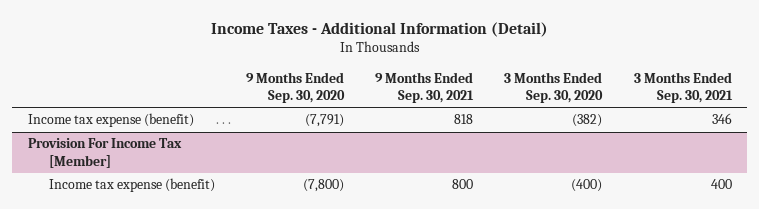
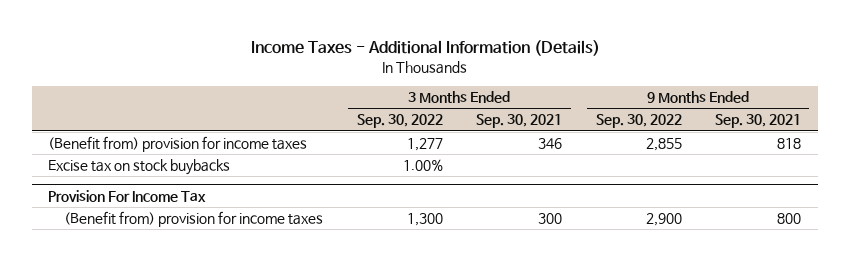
[210,21,548,37] Income Taxes - Additional Information (Detail) -> [250,40,600,57] Income Taxes - Additional Information (Details)
[246,71,346,104] 9 Months Ended Sep. 30, 2020 -> none
[504,71,604,104] 3 Months Ended Sep. 30, 2020 -> none
none -> [356,114,443,129] Sep. 30, 2022
none -> [595,114,682,129] Sep. 30, 2022
[27,113,194,128] Income tax expense (benefit) -> [48,136,308,153] (Benefit from) provision for income taxes
none -> [48,159,231,176] Excise tax on stock buybacks
[27,138,182,169] Provision For Income Tax [Member] -> [48,189,207,202] Provision For Income Tax
[48,178,215,193] Income tax expense (benefit) -> [64,211,324,228] (Benefit from) provision for income taxes
[710,179,732,190] 400 -> [538,213,563,225] 300

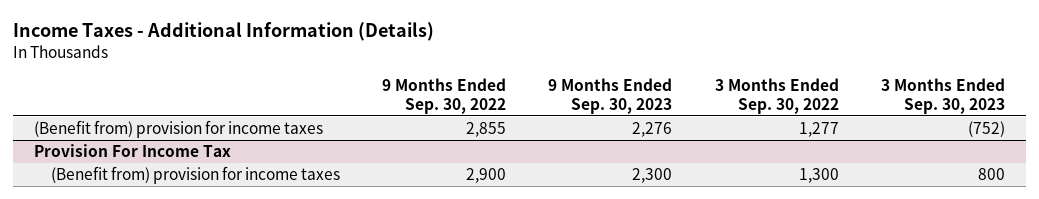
[476,114,563,129] Sep. 30, 2021 -> none
[714,114,801,129] Sep. 30, 2021 -> none
none -> [548,77,673,115] 9 Months Ended Sep. 30, 2023
none -> [880,77,1005,115] 3 Months Ended Sep. 30, 2023
[48,159,231,176] Excise tax on stock buybacks -> none

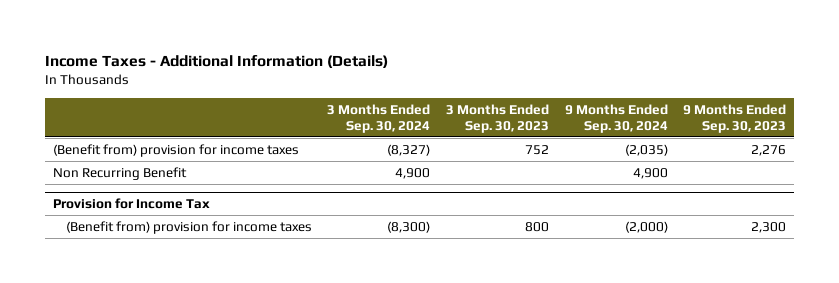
[382,77,507,115] 9 Months Ended Sep. 30, 2022 -> none
[714,77,839,115] 3 Months Ended Sep. 30, 2022 -> none
none -> [327,103,431,133] 3 Months Ended Sep. 30, 2024
none -> [564,103,668,133] 9 Months Ended Sep. 30, 2024
[967,121,1005,138] (752) -> [524,144,549,155] 752
none -> [52,166,187,180] Non Recurring Benefit
[33,144,231,158] Provision For Income Tax -> [52,198,210,210] Provision for Income Tax

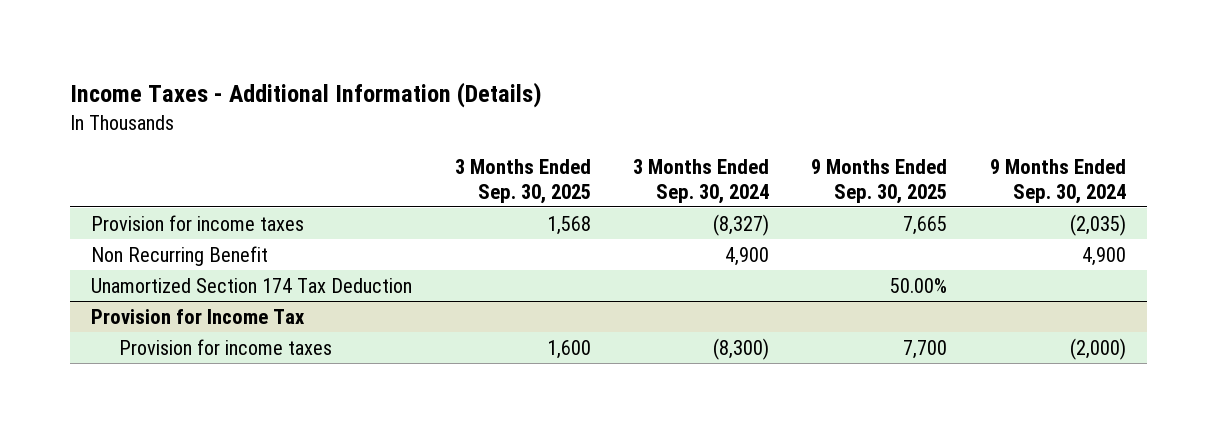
[445,103,549,133] 3 Months Ended Sep. 30, 2023 -> none
[683,103,787,133] 9 Months Ended Sep. 30, 2023 -> none
none -> [454,159,591,204] 3 Months Ended Sep. 30, 2025
none -> [811,159,948,204] 9 Months Ended Sep. 30, 2025
[52,143,299,157] (Benefit from) provision for income taxes -> [91,215,305,232] Provision for income taxes
none -> [91,278,413,294] Unamortized Section 174 Tax Deduction
[65,220,312,234] (Benefit from) provision for income taxes -> [118,339,332,356] Provision for income taxes

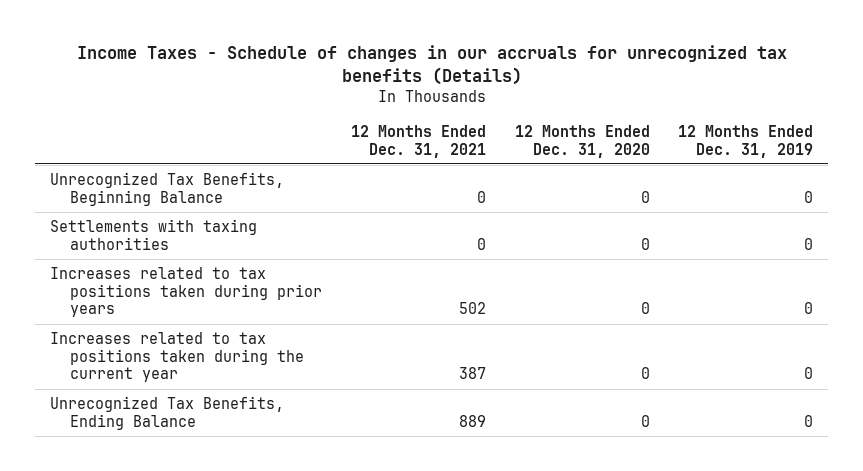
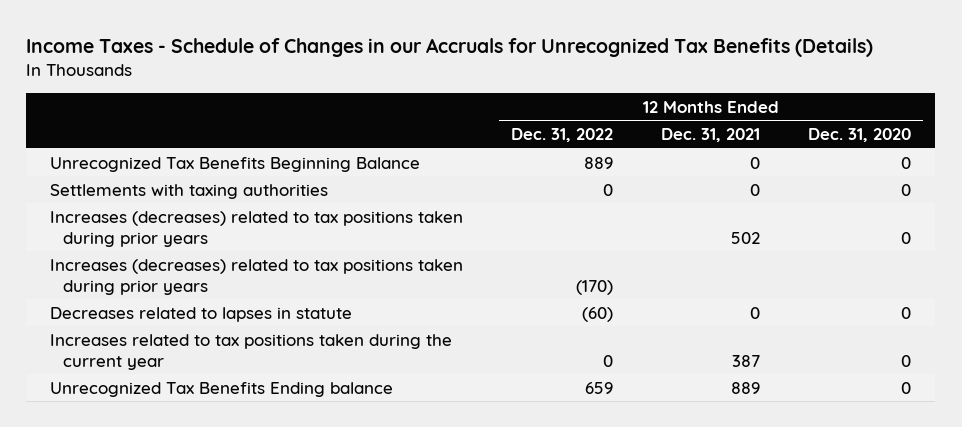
[76,44,787,85] Income Taxes - Schedule of changes in our accruals for unrecognized tax benefits (Details) -> [26,37,874,57] Income Taxes - Schedule of Changes in our Accruals for Unrecognized Tax Benefits (Details)
[678,125,814,158] 12 Months Ended Dec. 31, 2019 -> none
none -> [511,127,614,142] Dec. 31, 2022
[49,172,284,206] Unrecognized Tax Benefits, Beginning Balance -> [50,156,421,172] Unrecognized Tax Benefits Beginning Balance
[49,267,323,318] Increases related to tax positions taken during prior years -> [50,210,464,247] Increases (decreases) related to tax positions taken during prior years
none -> [50,258,464,295] Increases (decreases) related to tax positions taken during prior years
none -> [50,306,353,322] Decreases related to lapses in statute
[49,396,284,430] Unrecognized Tax Benefits, Ending Balance -> [50,381,394,397] Unrecognized Tax Benefits Ending balance

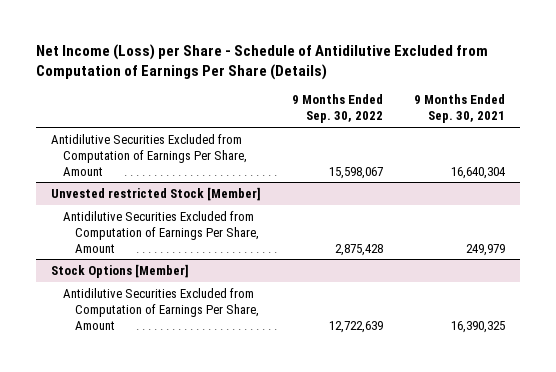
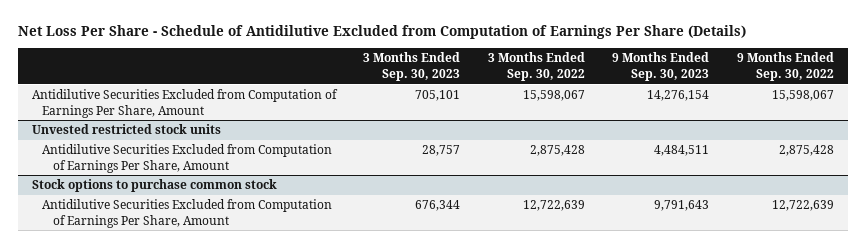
[35,43,488,80] Net Income (Loss) per Share - Schedule of Antidilutive Excluded from Computation of Earnings Per Share (Details) -> [18,25,747,40] Net Loss Per Share - Schedule of Antidilutive Excluded from Computation of Earnings Per Share (Details)
[413,94,505,124] 9 Months Ended Sep. 30, 2021 -> none
none -> [363,52,461,81] 3 Months Ended Sep. 30, 2023
none -> [487,52,585,81] 3 Months Ended Sep. 30, 2022
none -> [612,52,710,81] 9 Months Ended Sep. 30, 2023
[51,186,262,201] Unvested restricted Stock [Member] -> [31,124,221,135] Unvested restricted stock units
[51,263,190,278] Stock Options [Member] -> [31,179,277,193] Stock options to purchase common stock

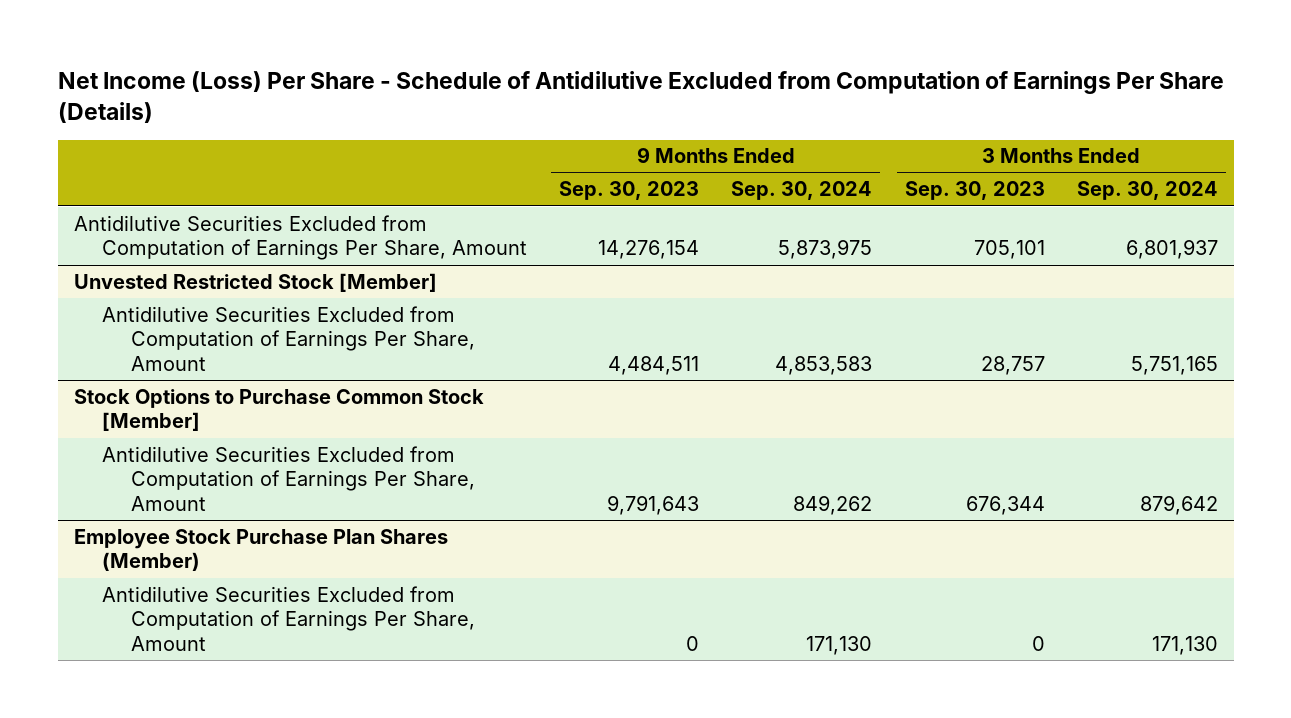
[18,25,747,40] Net Loss Per Share - Schedule of Antidilutive Excluded from Computation of Earnings Per Share (Details) -> [57,70,1224,123] Net Income (Loss) Per Share - Schedule of Antidilutive Excluded from Computation of Earnings Per Share (Details)
[487,52,585,81] 3 Months Ended Sep. 30, 2022 -> none
[736,52,834,81] 9 Months Ended Sep. 30, 2022 -> none
none -> [731,181,873,201] Sep. 30, 2024
none -> [1076,181,1218,201] Sep. 30, 2024
[31,124,221,135] Unvested restricted stock units -> [73,272,437,292] Unvested Restricted Stock [Member]
[31,179,277,193] Stock options to purchase common stock -> [73,388,484,432] Stock Options to Purchase Common Stock [Member]
none -> [73,528,448,572] Employee Stock Purchase Plan Shares (Member)
none -> [102,585,475,651] Antidilutive Securities Excluded from Computation of Earnings Per Share, Amount

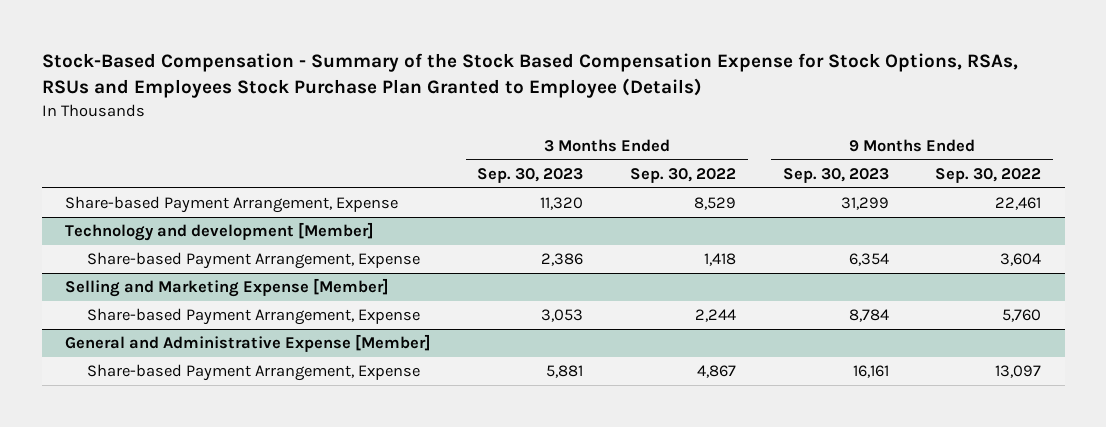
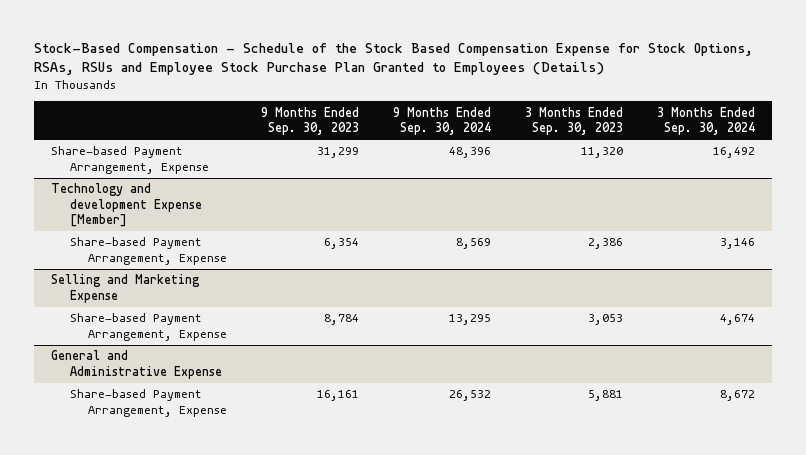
[41,53,1018,99] Stock-Based Compensation - Summary of the Stock Based Compensation Expense for Stock Options, RSAs, RSUs and Employees Stock Purchase Plan Granted to Employee (Details) -> [34,43,754,76] Stock-Based Compensation - Schedule of the Stock Based Compensation Expense for Stock Options, RSAs, RSUs and Employee Stock Purchase Plan Granted to Employees (Details)
[630,168,737,184] Sep. 30, 2022 -> none
[935,168,1042,184] Sep. 30, 2022 -> none
none -> [393,106,492,136] 9 Months Ended Sep. 30, 2024
none -> [657,106,756,136] 3 Months Ended Sep. 30, 2024
[64,222,374,242] Technology and development [Member] -> [51,183,202,228] Technology and development Expense [Member]
[64,278,389,298] Selling and Marketing Expense [Member] -> [51,274,201,303] Selling and Marketing Expense
[64,334,431,353] General and Administrative Expense [Member] -> [51,350,222,379] General and Administrative Expense

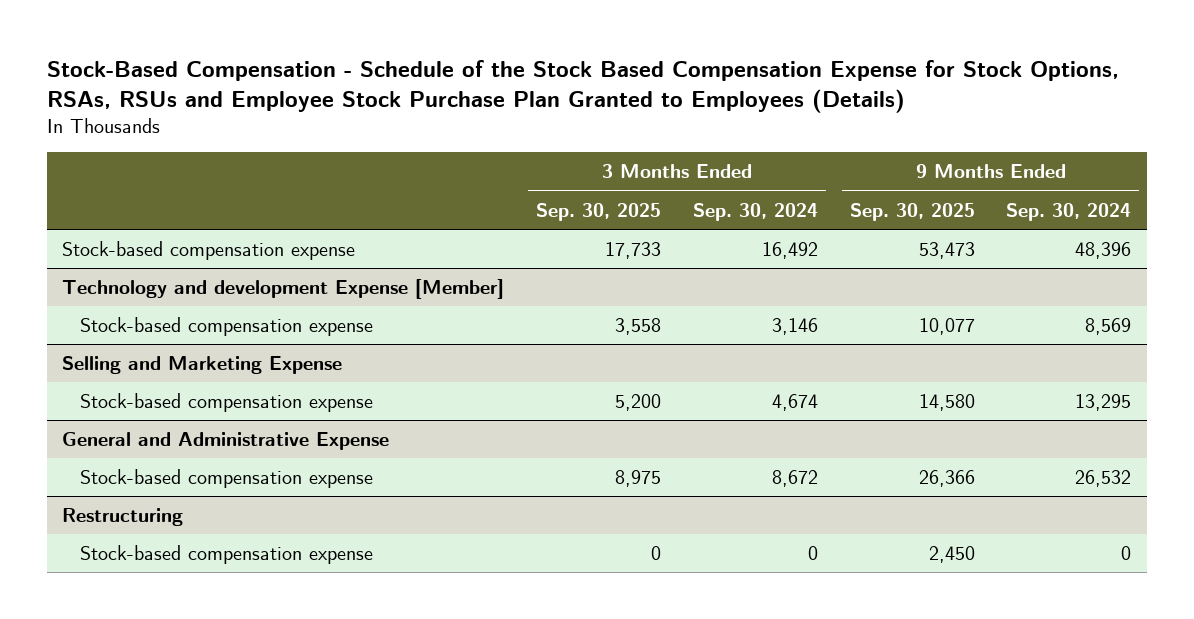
[261,106,360,136] 9 Months Ended Sep. 30, 2023 -> none
[525,106,624,136] 3 Months Ended Sep. 30, 2023 -> none
none -> [536,202,662,221] Sep. 30, 2025
none -> [849,202,975,221] Sep. 30, 2025
[51,146,209,174] Share-based Payment Arrangement, Expense -> [62,240,356,260] Stock-based compensation expense
[69,237,228,265] Share-based Payment Arrangement, Expense -> [80,316,374,336] Stock-based compensation expense
[69,313,228,341] Share-based Payment Arrangement, Expense -> [80,392,374,412] Stock-based compensation expense
[69,389,228,417] Share-based Payment Arrangement, Expense -> [80,468,374,488] Stock-based compensation expense
none -> [62,507,184,526] Restructuring
none -> [80,544,374,564] Stock-based compensation expense

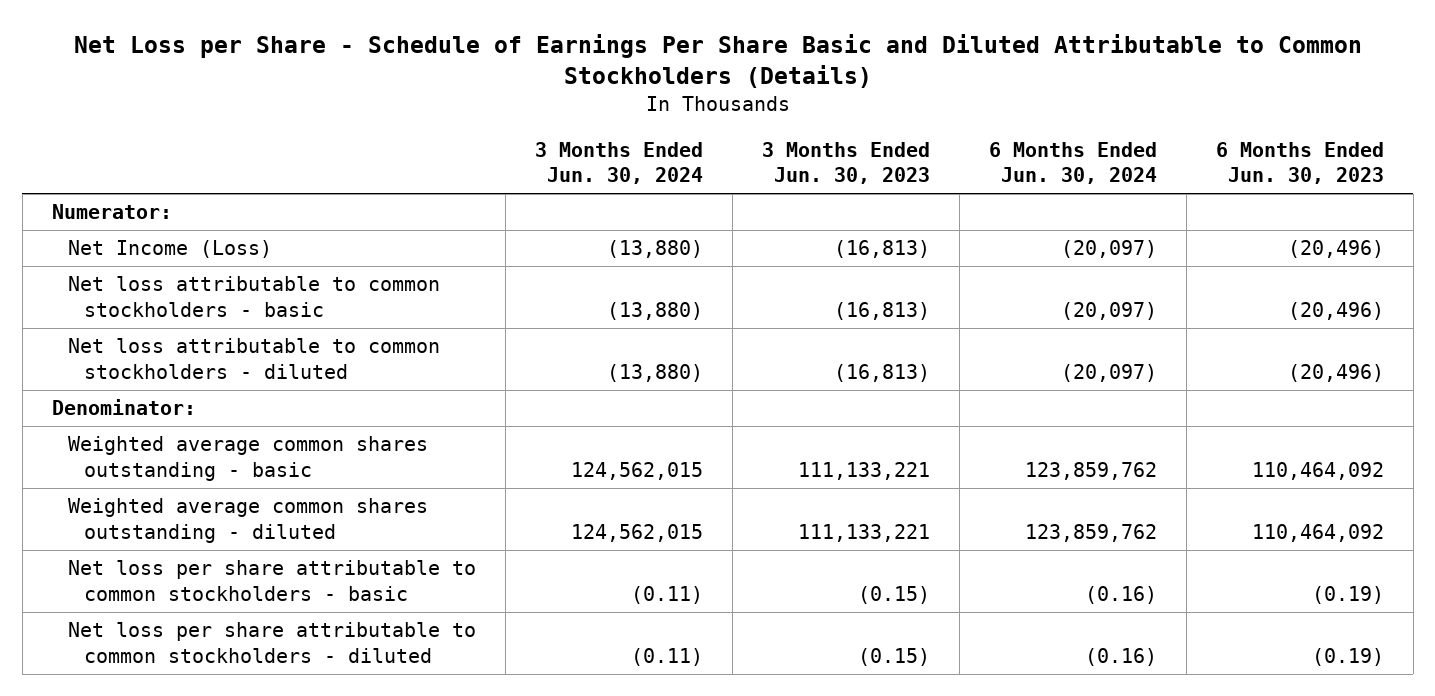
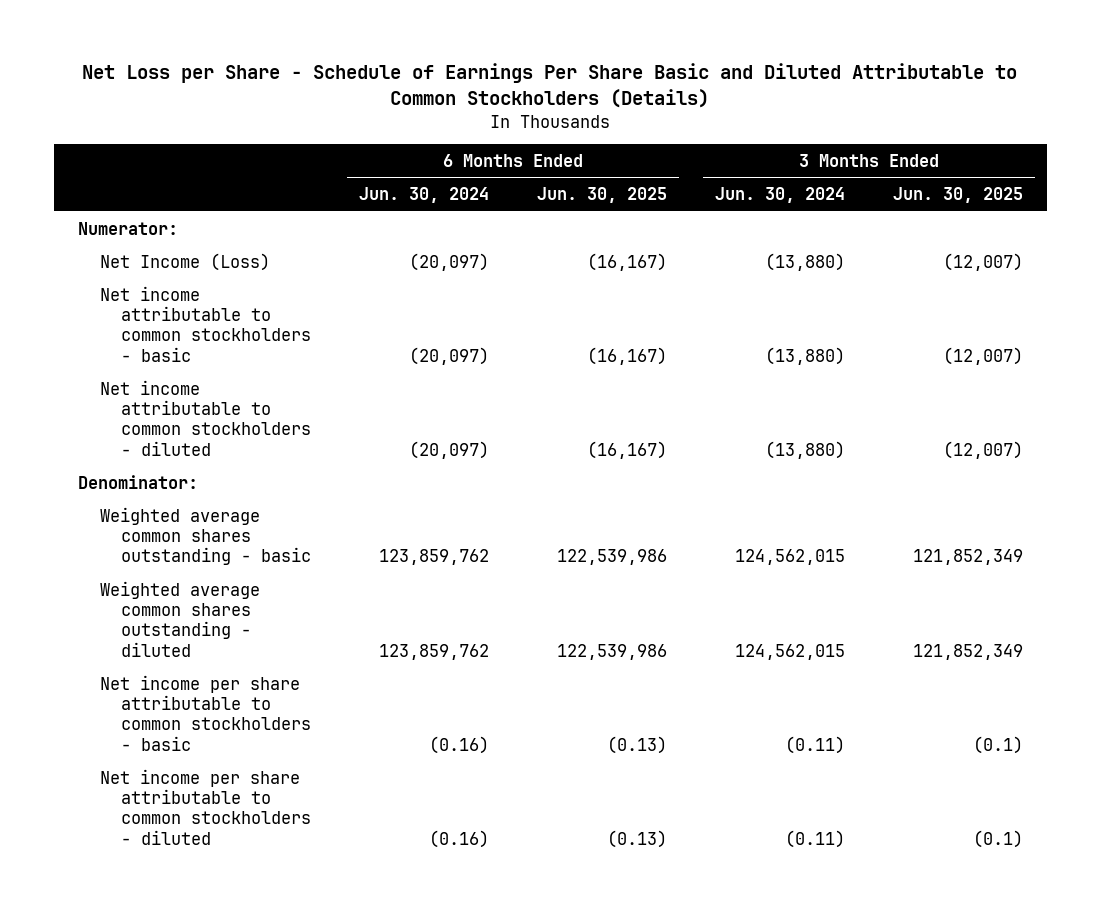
[761,141,930,185] 3 Months Ended Jun. 30, 2023 -> none
[1215,141,1384,185] 6 Months Ended Jun. 30, 2023 -> none
none -> [537,187,668,204] Jun. 30, 2025
none -> [892,187,1023,204] Jun. 30, 2025
[67,276,440,318] Net loss attributable to common stockholders - basic -> [99,285,312,362] Net income attributable to common stockholders - basic
[67,338,440,380] Net loss attributable to common stockholders - diluted -> [99,379,312,456] Net income attributable to common stockholders - diluted
[67,560,476,602] Net loss per share attributable to common stockholders - basic -> [99,674,312,751] Net income per share attributable to common stockholders - basic
[67,622,476,664] Net loss per share attributable to common stockholders - diluted -> [99,768,312,845] Net income per share attributable to common stockholders - diluted

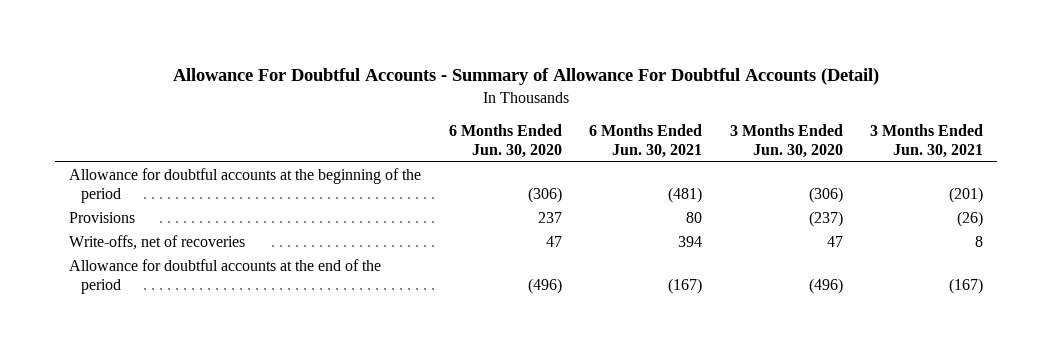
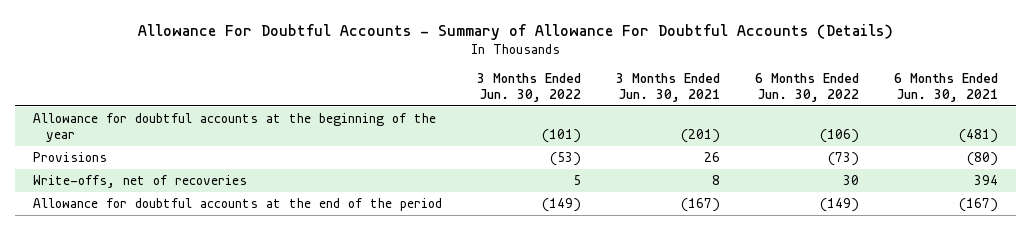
[173,67,880,85] Allowance For Doubtful Accounts - Summary of Allowance For Doubtful Accounts (Detail) -> [137,23,893,40] Allowance For Doubtful Accounts - Summary of Allowance For Doubtful Accounts (Details)
[448,124,562,159] 6 Months Ended Jun. 30, 2020 -> none
[729,124,843,159] 3 Months Ended Jun. 30, 2020 -> none
none -> [476,73,581,102] 3 Months Ended Jun. 30, 2022
none -> [755,73,860,102] 6 Months Ended Jun. 30, 2022
[69,168,422,204] Allowance for doubtful accounts at the beginning of the period -> [32,112,436,142] Allowance for doubtful accounts at the beginning of the year
[686,212,703,224] 80 -> [967,151,999,166] (80)
[957,211,984,228] (26) -> [704,151,721,162] 26

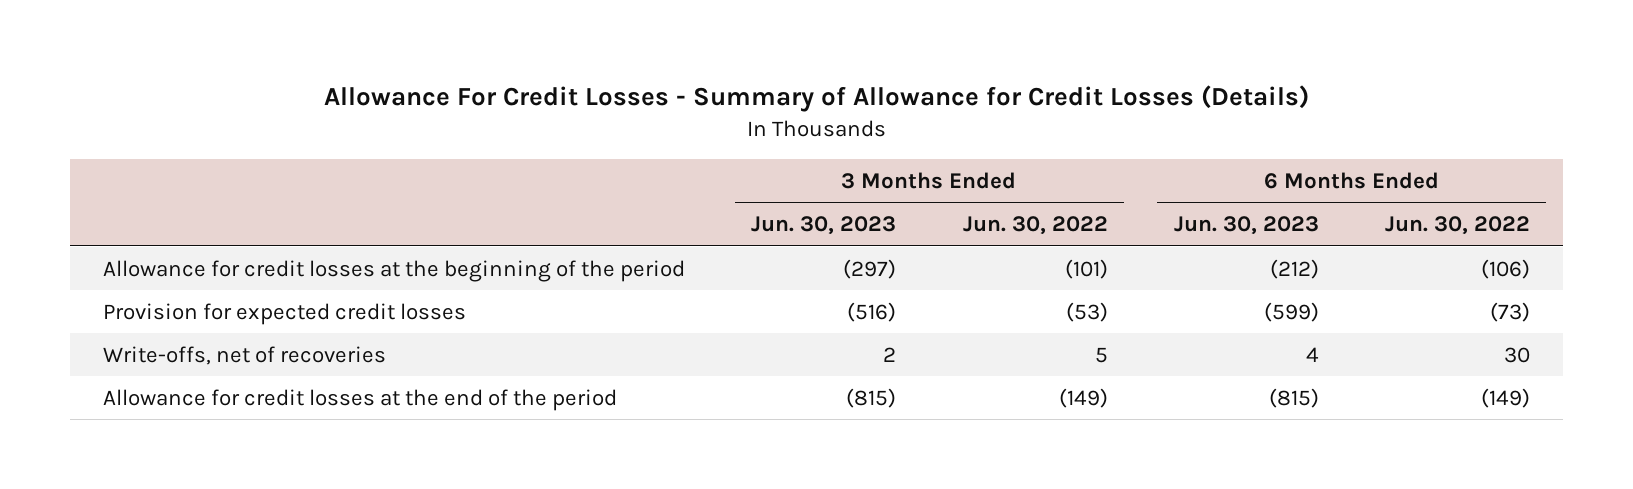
[137,23,893,40] Allowance For Doubtful Accounts - Summary of Allowance For Doubtful Accounts (Details) -> [323,85,1309,113] Allowance For Credit Losses - Summary of Allowance for Credit Losses (Details)
[616,73,721,102] 3 Months Ended Jun. 30, 2021 -> none
[894,73,999,102] 6 Months Ended Jun. 30, 2021 -> none
none -> [751,216,897,236] Jun. 30, 2023
none -> [1173,216,1319,236] Jun. 30, 2023
[32,112,436,142] Allowance for doubtful accounts at the beginning of the year -> [103,259,686,282] Allowance for credit losses at the beginning of the period
[32,151,107,162] Provisions -> [103,302,467,325] Provision for expected credit losses
[32,197,442,211] Allowance for doubtful accounts at the end of the period -> [103,388,618,411] Allowance for credit losses at the end of the period

